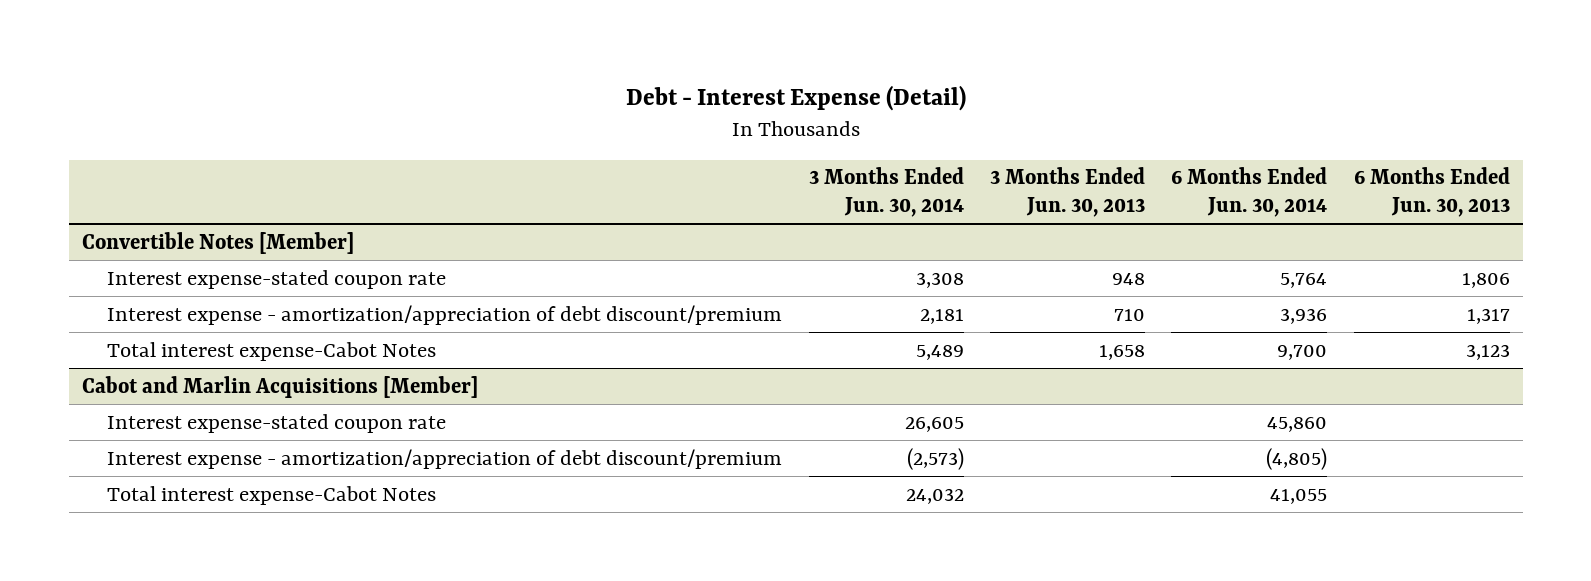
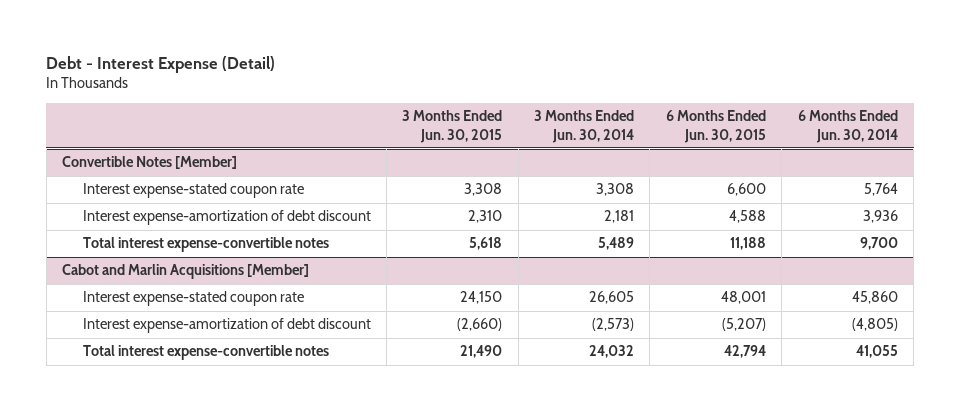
[990,167,1146,218] 3 Months Ended Jun. 30, 2013 -> none
[1353,167,1510,218] 6 Months Ended Jun. 30, 2013 -> none
none -> [402,110,503,143] 3 Months Ended Jun. 30, 2015
none -> [665,110,766,143] 6 Months Ended Jun. 30, 2015
[107,304,783,325] Interest expense - amortization/appreciation of debt discount/premium -> [82,210,371,226] Interest expense-amortization of debt discount
[107,341,437,361] Total interest expense-Cabot Notes -> [82,237,329,253] Total interest expense-convertible notes
[107,448,783,469] Interest expense - amortization/appreciation of debt discount/premium -> [82,318,371,334] Interest expense-amortization of debt discount
[107,485,437,505] Total interest expense-Cabot Notes -> [82,345,329,361] Total interest expense-convertible notes

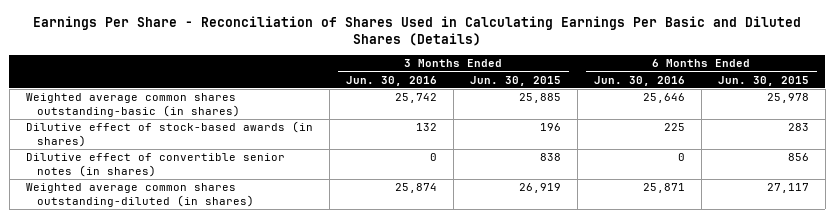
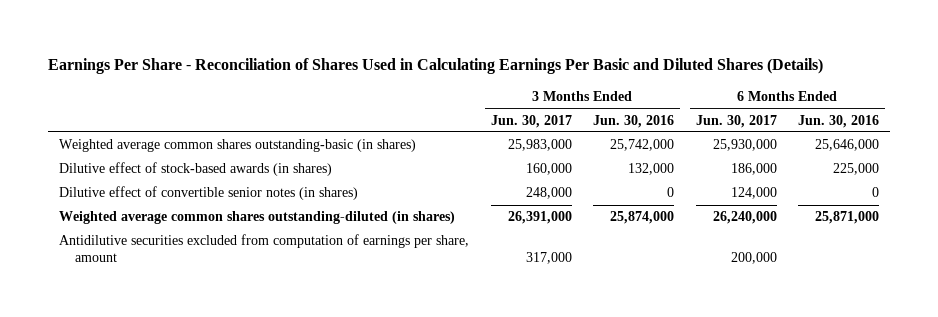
[469,75,561,86] Jun. 30, 2015 -> none
[717,75,809,86] Jun. 30, 2015 -> none
none -> [490,114,572,128] Jun. 30, 2017
none -> [695,114,777,128] Jun. 30, 2017
[394,93,437,104] 25,742 -> [610,139,675,152] 25,742,000
[642,93,685,104] 25,646 -> [815,139,880,152] 25,646,000
[415,123,437,132] 132 -> [628,163,675,176] 132,000
[663,123,685,132] 225 -> [833,163,880,176] 225,000
[394,183,437,194] 25,874 -> [610,211,675,225] 25,874,000
[642,183,685,194] 25,871 -> [815,211,880,225] 25,871,000
none -> [59,234,470,262] Antidilutive securities excluded from computation of earnings per share, amount

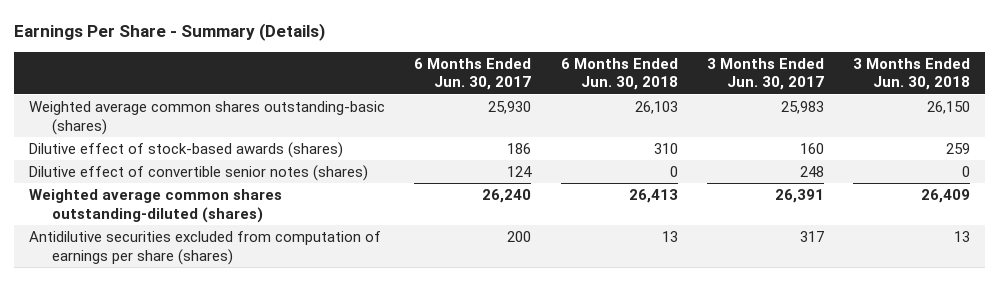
[48,58,824,75] Earnings Per Share - Reconciliation of Shares Used in Calculating Earnings Per Basic and Diluted Shares (Details) -> [14,23,326,42] Earnings Per Share - Summary (Details)
[593,114,675,128] Jun. 30, 2016 -> none
[798,114,880,128] Jun. 30, 2016 -> none
none -> [560,57,678,91] 6 Months Ended Jun. 30, 2018
none -> [853,57,971,91] 3 Months Ended Jun. 30, 2018
[59,139,417,153] Weighted average common shares outstanding-basic (in shares) -> [28,100,385,135] Weighted average common shares outstanding-basic (shares)
[507,139,572,152] 25,983,000 -> [781,100,825,114] 25,983
[712,139,777,152] 25,930,000 -> [488,100,532,114] 25,930
[59,162,333,177] Dilutive effect of stock-based awards (in shares) -> [28,141,343,158] Dilutive effect of stock-based awards (shares)
[525,163,572,176] 160,000 -> [800,142,825,154] 160
[730,163,777,176] 186,000 -> [507,142,532,154] 186
[59,186,359,201] Dilutive effect of convertible senior notes (in shares) -> [28,164,368,181] Dilutive effect of convertible senior notes (shares)
[525,187,572,200] 248,000 -> [800,165,825,177] 248
[730,187,777,200] 124,000 -> [507,165,533,177] 124
[59,211,456,225] Weighted average common shares outstanding-diluted (in shares) -> [28,188,282,223] Weighted average common shares outstanding-diluted (shares)
[507,211,572,225] 26,391,000 -> [775,188,825,203] 26,391
[712,211,777,225] 26,240,000 -> [482,188,532,203] 26,240
[59,234,470,262] Antidilutive securities excluded from computation of earnings per share, amount -> [28,230,381,265] Antidilutive securities excluded from computation of earnings per share (shares)
[525,251,572,264] 317,000 -> [800,230,825,242] 317
[730,251,777,264] 200,000 -> [507,230,532,242] 200

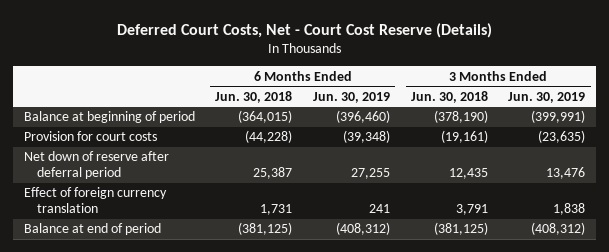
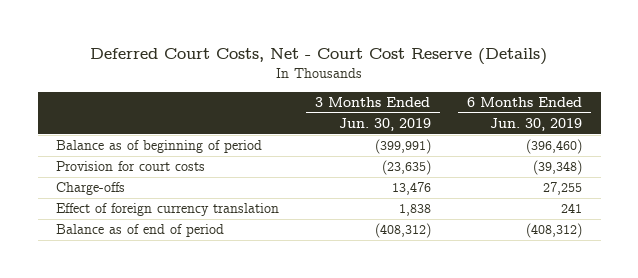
[215,90,293,103] Jun. 30, 2018 -> none
[410,90,488,103] Jun. 30, 2018 -> none
[23,111,195,124] Balance at beginning of period -> [55,140,262,154] Balance as of beginning of period
[23,151,169,180] Net down of reserve after deferral period -> [55,182,125,196] Charge-offs
[23,223,161,236] Balance at end of period -> [55,224,224,238] Balance as of end of period

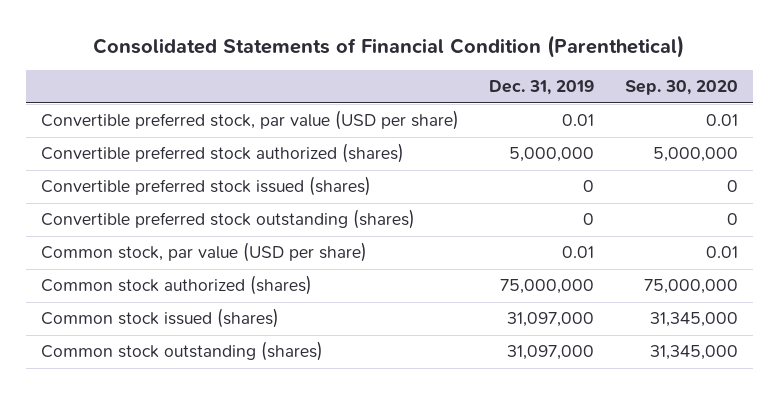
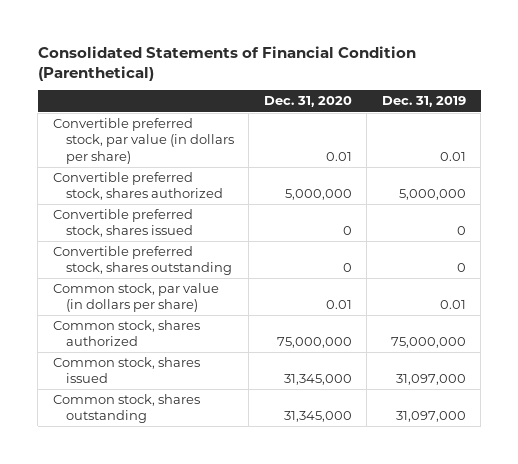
[624,80,738,96] Sep. 30, 2020 -> none
none -> [263,96,352,108] Dec. 31, 2020
[41,110,460,131] Convertible preferred stock, par value (USD per share) -> [52,118,235,164] Convertible preferred stock, par value (in dollars per share)
[41,143,405,164] Convertible preferred stock authorized (shares) -> [52,172,224,201] Convertible preferred stock, shares authorized
[41,176,372,197] Convertible preferred stock issued (shares) -> [52,209,194,238] Convertible preferred stock, shares issued
[41,209,416,230] Convertible preferred stock outstanding (shares) -> [52,246,233,276] Convertible preferred stock, shares outstanding
[41,242,368,263] Common stock, par value (USD per share) -> [52,283,219,313] Common stock, par value (in dollars per share)
[41,275,313,296] Common stock authorized (shares) -> [52,320,200,347] Common stock, shares authorized
[41,308,280,329] Common stock issued (shares) -> [52,357,200,384] Common stock, shares issued
[41,341,324,362] Common stock outstanding (shares) -> [52,394,200,424] Common stock, shares outstanding

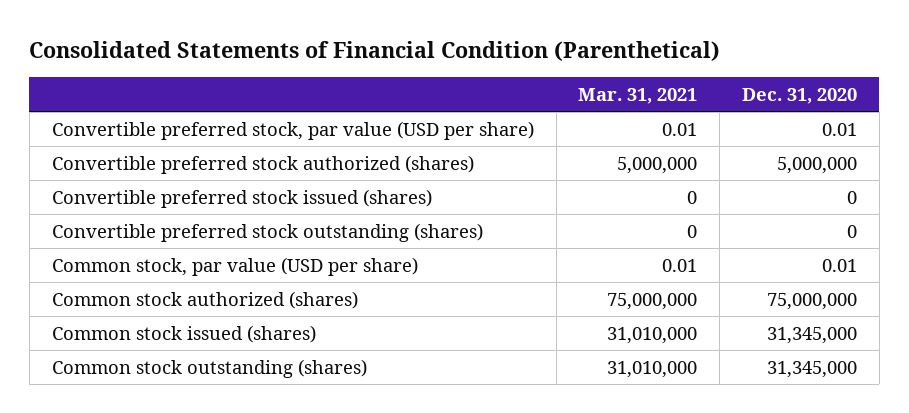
[381,96,466,108] Dec. 31, 2019 -> none
none -> [578,88,698,105] Mar. 31, 2021
[52,118,235,164] Convertible preferred stock, par value (in dollars per share) -> [51,120,534,140] Convertible preferred stock, par value (USD per share)
[52,172,224,201] Convertible preferred stock, shares authorized -> [51,154,474,174] Convertible preferred stock authorized (shares)
[52,209,194,238] Convertible preferred stock, shares issued -> [51,188,432,208] Convertible preferred stock issued (shares)
[52,246,233,276] Convertible preferred stock, shares outstanding -> [51,222,483,242] Convertible preferred stock outstanding (shares)
[52,283,219,313] Common stock, par value (in dollars per share) -> [51,256,418,276] Common stock, par value (USD per share)
[52,320,200,347] Common stock, shares authorized -> [51,290,358,309] Common stock authorized (shares)
[52,357,200,384] Common stock, shares issued -> [51,324,316,343] Common stock issued (shares)
[52,394,200,424] Common stock, shares outstanding -> [51,358,367,378] Common stock outstanding (shares)

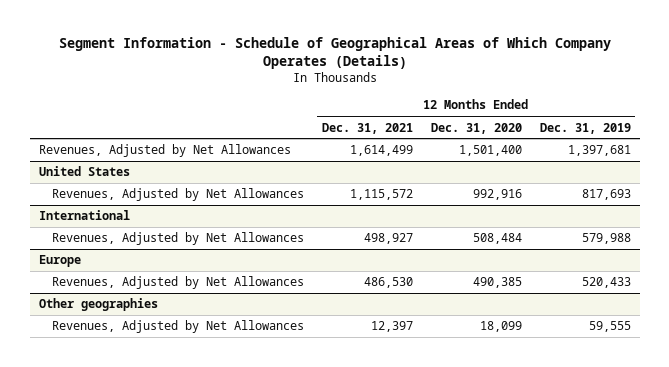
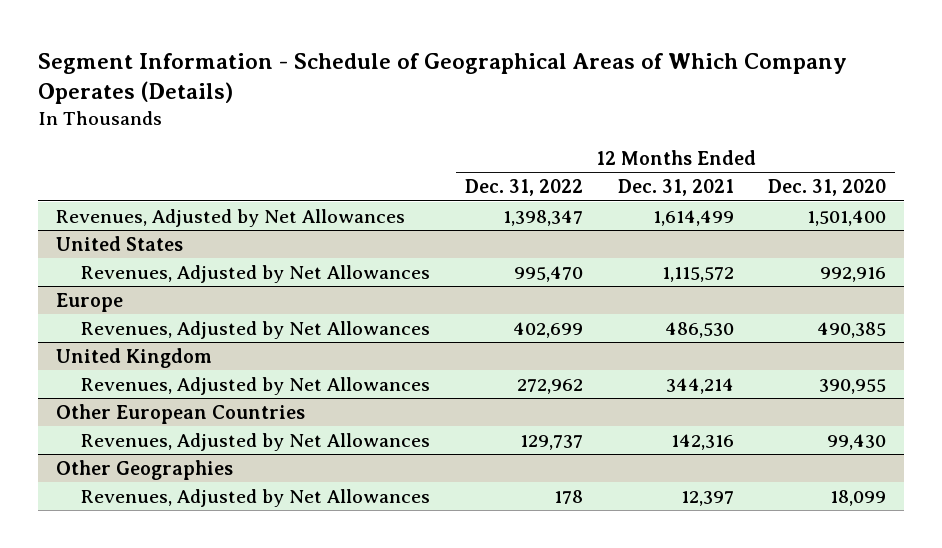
[539,122,631,134] Dec. 31, 2019 -> none
none -> [464,179,583,197] Dec. 31, 2022
[38,210,130,221] International -> none
[51,232,304,246] Revenues, Adjusted by Net Allowances -> none
none -> [55,347,212,368] United Kingdom
none -> [81,376,431,395] Revenues, Adjusted by Net Allowances
none -> [55,403,305,424] Other European Countries
none -> [81,432,431,451] Revenues, Adjusted by Net Allowances
[38,298,158,312] Other geographies -> [55,459,233,480] Other Geographies

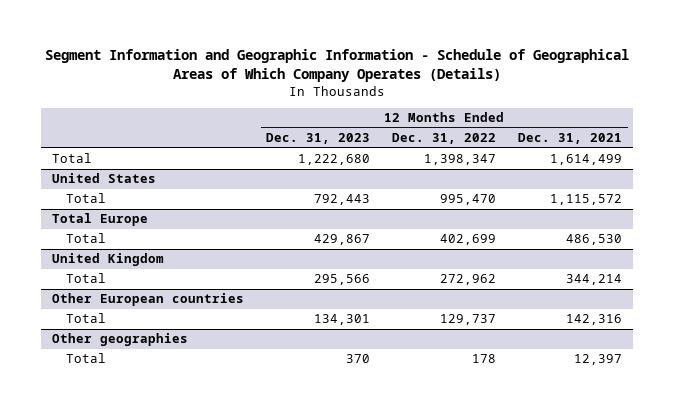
[38,52,848,104] Segment Information - Schedule of Geographical Areas of Which Company Operates (Details) -> [45,49,630,83] Segment Information and Geographic Information - Schedule of Geographical Areas of Which Company Operates (Details)
[768,179,887,197] Dec. 31, 2020 -> none
none -> [266,133,371,145] Dec. 31, 2023
[55,208,405,227] Revenues, Adjusted by Net Allowances -> [52,153,93,164] Total
[81,264,431,283] Revenues, Adjusted by Net Allowances -> [65,193,106,204] Total
[55,292,123,312] Europe -> [52,213,149,227] Total Europe
[81,320,431,339] Revenues, Adjusted by Net Allowances -> [65,233,106,244] Total
[81,376,431,395] Revenues, Adjusted by Net Allowances -> [65,273,106,284] Total
[55,403,305,424] Other European Countries -> [52,293,245,307] Other European countries
[81,432,431,451] Revenues, Adjusted by Net Allowances -> [65,313,106,324] Total
[55,459,233,480] Other Geographies -> [52,333,189,347] Other geographies
[81,488,431,507] Revenues, Adjusted by Net Allowances -> [65,353,106,364] Total

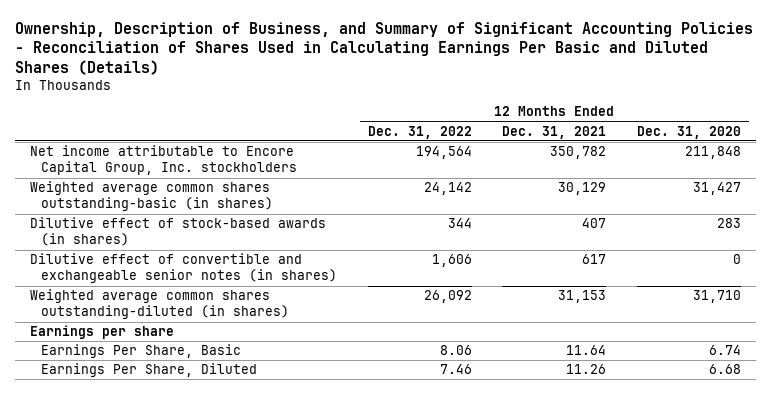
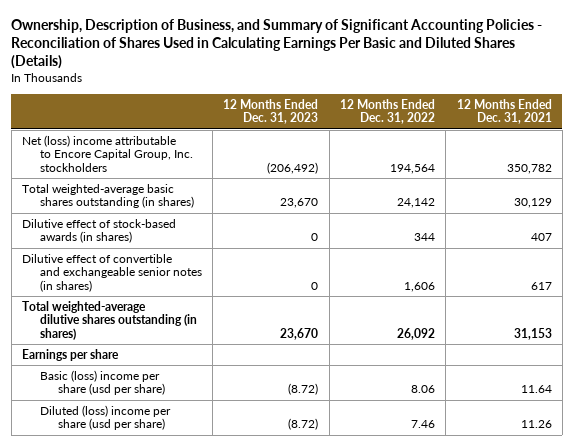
[637,125,742,139] Dec. 31, 2020 -> none
none -> [223,98,319,125] 12 Months Ended Dec. 31, 2023
[29,145,298,176] Net income attributable to Encore Capital Group, Inc. stockholders -> [22,134,193,172] Net (loss) income attributable to Encore Capital Group, Inc. stockholders
[29,181,274,212] Weighted average common shares outstanding-basic (in shares) -> [22,183,194,209] Total weighted-average basic shares outstanding (in shares)
[29,289,290,320] Weighted average common shares outstanding-diluted (in shares) -> [22,300,197,340] Total weighted-average dilutive shares outstanding (in shares)
[41,344,242,359] Earnings Per Share, Basic -> [39,369,165,396] Basic (loss) income per share (usd per share)
[41,363,258,378] Earnings Per Share, Diluted -> [39,404,171,431] Diluted (loss) income per share (usd per share)

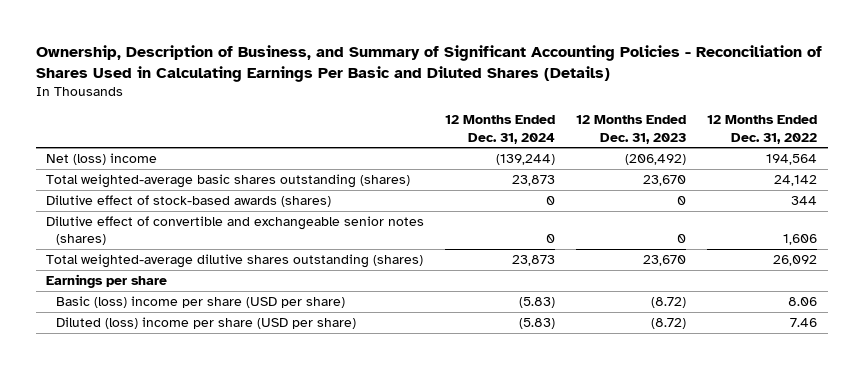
[456,98,552,125] 12 Months Ended Dec. 31, 2021 -> none
none -> [445,115,556,144] 12 Months Ended Dec. 31, 2024
[22,134,193,172] Net (loss) income attributable to Encore Capital Group, Inc. stockholders -> [46,153,158,166] Net (loss) income
[22,183,194,209] Total weighted-average basic shares outstanding (in shares) -> [46,174,411,189] Total weighted-average basic shares outstanding (shares)
[22,218,177,244] Dilutive effect of stock-based awards (in shares) -> [46,195,332,208] Dilutive effect of stock-based awards (shares)
[22,253,202,292] Dilutive effect of convertible and exchangeable senior notes (in shares) -> [46,216,425,246] Dilutive effect of convertible and exchangeable senior notes (shares)
[22,300,197,340] Total weighted-average dilutive shares outstanding (in shares) -> [46,254,424,269] Total weighted-average dilutive shares outstanding (shares)
[39,369,165,396] Basic (loss) income per share (usd per share) -> [56,296,346,309] Basic (loss) income per share (USD per share)
[39,404,171,431] Diluted (loss) income per share (usd per share) -> [56,317,357,330] Diluted (loss) income per share (USD per share)

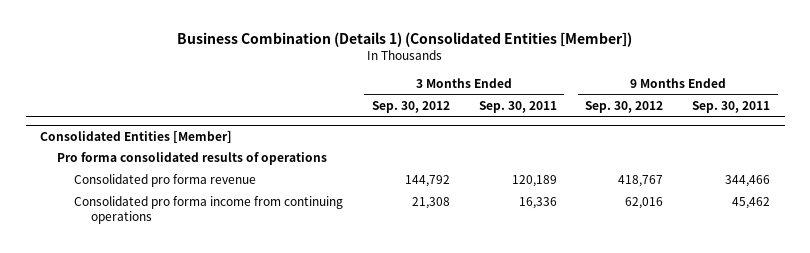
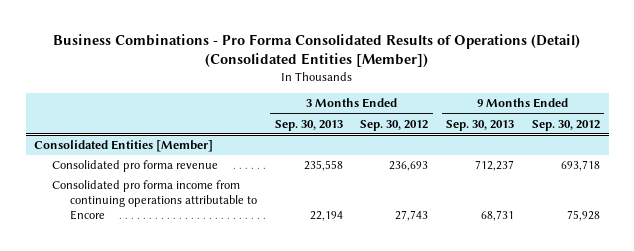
[177,32,633,48] Business Combination (Details 1) (Consolidated Entities [Member]) -> [53,33,581,68] Business Combinations - Pro Forma Consolidated Results of Operations (Detail) (Consolidated Entities [Member])
[478,101,557,114] Sep. 30, 2011 -> none
[692,101,771,114] Sep. 30, 2011 -> none
none -> [274,119,343,131] Sep. 30, 2013
none -> [446,119,515,131] Sep. 30, 2013
[56,152,327,166] Pro forma consolidated results of operations -> none
[404,175,450,188] 144,792 -> [389,161,429,172] 236,693
[618,175,664,188] 418,767 -> [561,160,601,172] 693,718
[73,196,343,224] Consolidated pro forma income from continuing operations -> [52,180,257,220] Consolidated pro forma income from continuing operations attributable to Encore
[411,197,450,210] 21,308 -> [395,209,429,221] 27,743
[625,197,664,210] 62,016 -> [567,209,601,221] 75,928

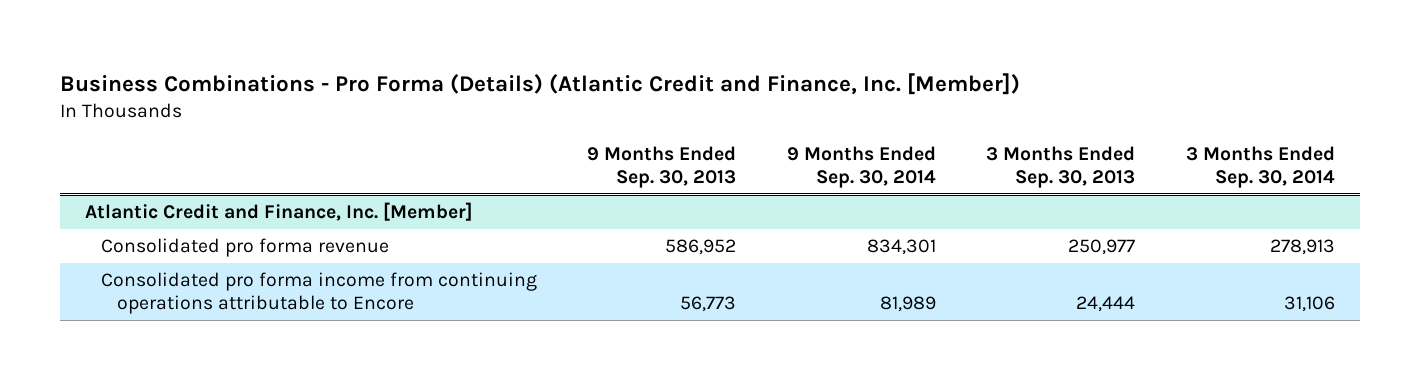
[53,33,581,68] Business Combinations - Pro Forma Consolidated Results of Operations (Detail) (Consolidated Entities [Member]) -> [59,72,1020,95] Business Combinations - Pro Forma (Details) (Atlantic Credit and Finance, Inc. [Member])
[360,119,429,131] Sep. 30, 2012 -> none
[532,119,601,131] Sep. 30, 2012 -> none
none -> [786,146,936,188] 9 Months Ended Sep. 30, 2014
none -> [1185,146,1335,188] 3 Months Ended Sep. 30, 2014
[34,140,214,153] Consolidated Entities [Member] -> none
none -> [85,202,474,222] Atlantic Credit and Finance, Inc. [Member]
[303,160,343,172] 235,558 -> [1068,239,1136,256] 250,977
[475,160,515,172] 712,237 -> [665,239,737,256] 586,952
[309,210,343,221] 22,194 -> [1076,296,1136,313] 24,444
[481,209,515,221] 68,731 -> [680,296,737,313] 56,773

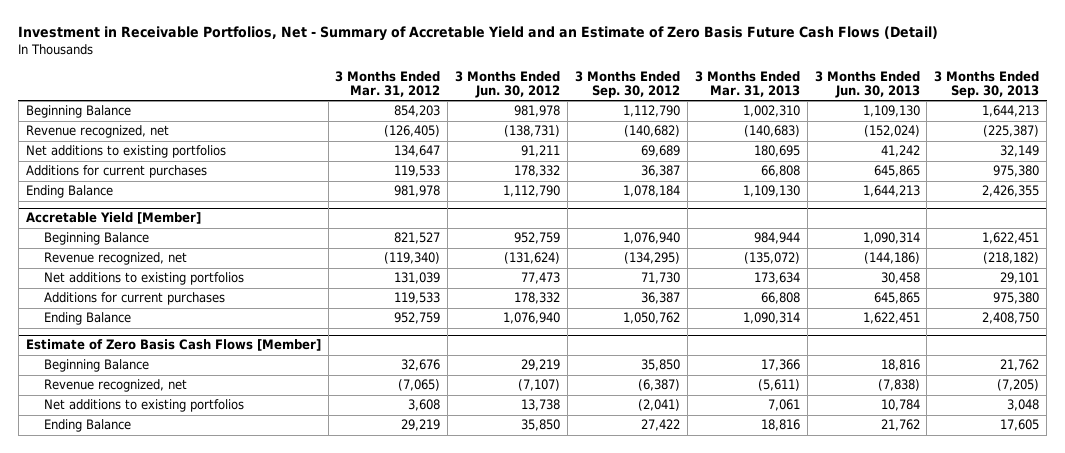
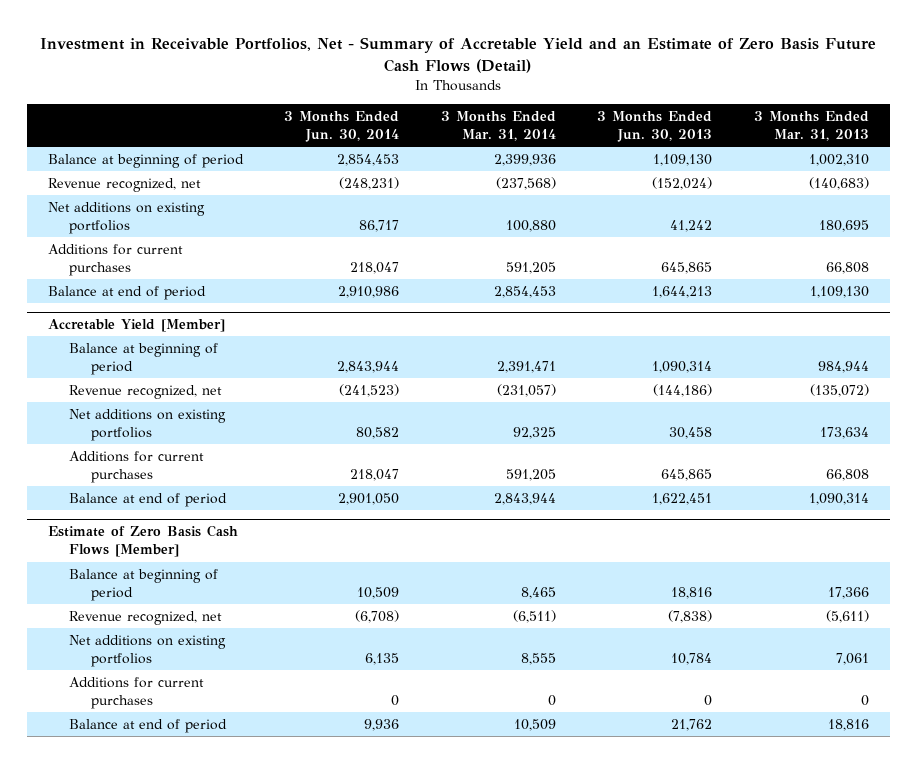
[335,70,441,98] 3 Months Ended Mar. 31, 2012 -> none
[455,70,561,99] 3 Months Ended Jun. 30, 2012 -> none
[574,70,680,99] 3 Months Ended Sep. 30, 2012 -> none
[934,70,1040,99] 3 Months Ended Sep. 30, 2013 -> none
none -> [284,110,400,142] 3 Months Ended Jun. 30, 2014
none -> [440,110,556,141] 3 Months Ended Mar. 31, 2014
[25,105,131,119] Beginning Balance -> [47,153,244,168] Balance at beginning of period
[25,145,226,159] Net additions to existing portfolios -> [47,201,205,235] Net additions on existing portfolios
[25,185,113,199] Ending Balance -> [47,285,206,300] Balance at end of period
[43,232,149,246] Beginning Balance -> [69,342,219,376] Balance at beginning of period
[43,272,244,286] Net additions to existing portfolios -> [69,408,227,442] Net additions on existing portfolios
[43,312,131,326] Ending Balance -> [69,492,228,507] Balance at end of period
[43,359,149,373] Beginning Balance -> [69,568,219,602] Balance at beginning of period
[43,399,244,413] Net additions to existing portfolios -> [69,634,227,668] Net additions on existing portfolios
none -> [69,676,205,710] Additions for current purchases
[43,419,131,433] Ending Balance -> [69,718,228,733] Balance at end of period

